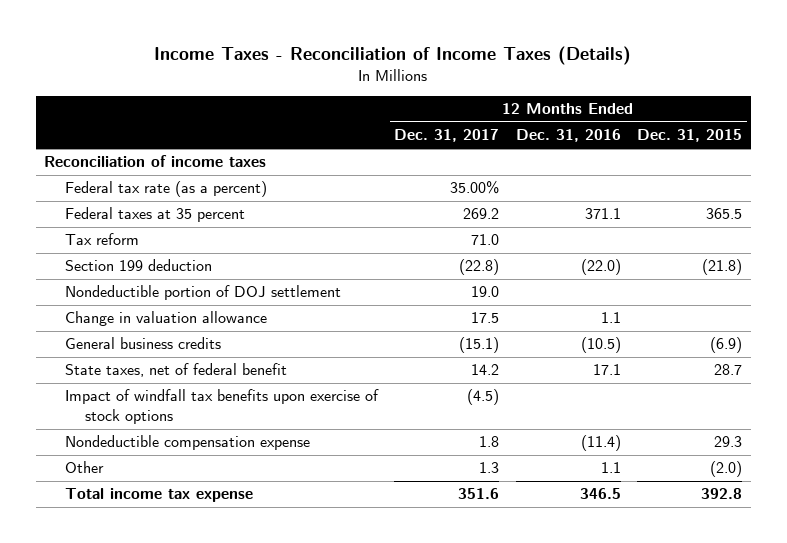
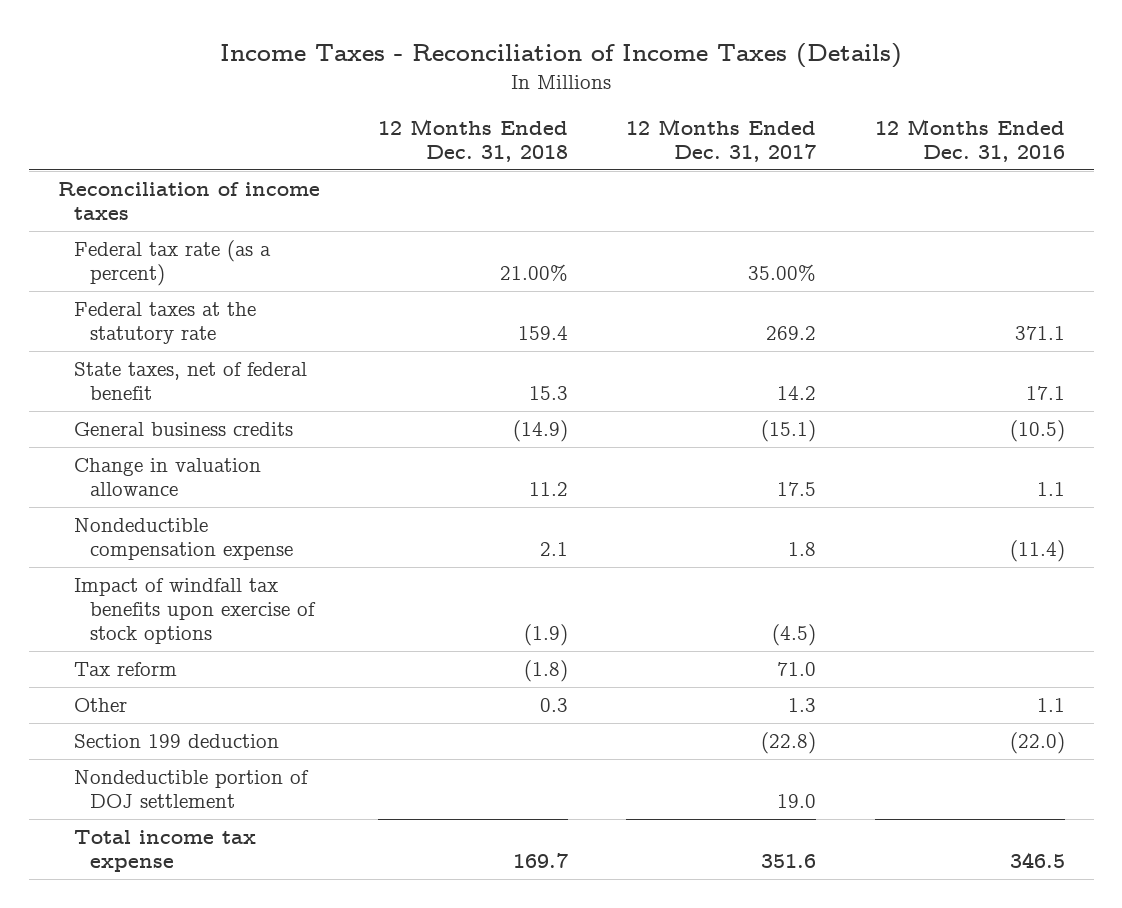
[637,129,743,143] Dec. 31, 2015 -> none
none -> [378,119,569,163] 12 Months Ended Dec. 31, 2018
[64,207,245,223] Federal taxes at 35 percent -> [73,302,256,345] Federal taxes at the statutory rate
[64,337,221,350] General business credits -> [73,422,293,437] General business credits
[64,311,267,327] Change in valuation allowance -> [73,458,261,497] Change in valuation allowance
[64,389,379,425] Impact of windfall tax benefits upon exercise of stock options -> [73,578,316,645] Impact of windfall tax benefits upon exercise of stock options
[64,233,139,246] Tax reform -> [73,662,177,677] Tax reform
[64,259,212,272] Section 199 deduction -> [73,734,279,749] Section 199 deduction
[64,285,341,301] Nondeductible portion of DOJ settlement -> [73,770,309,809] Nondeductible portion of DOJ settlement

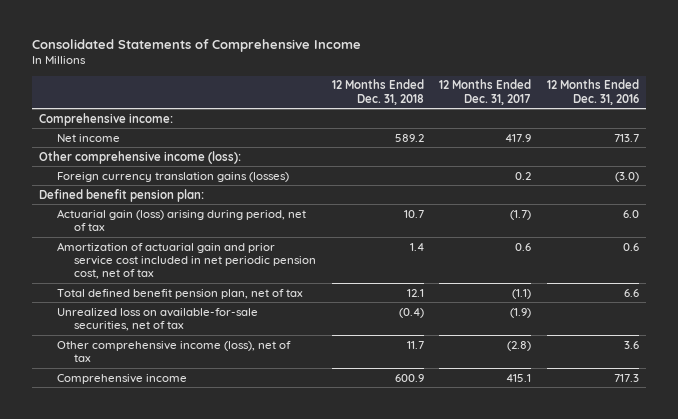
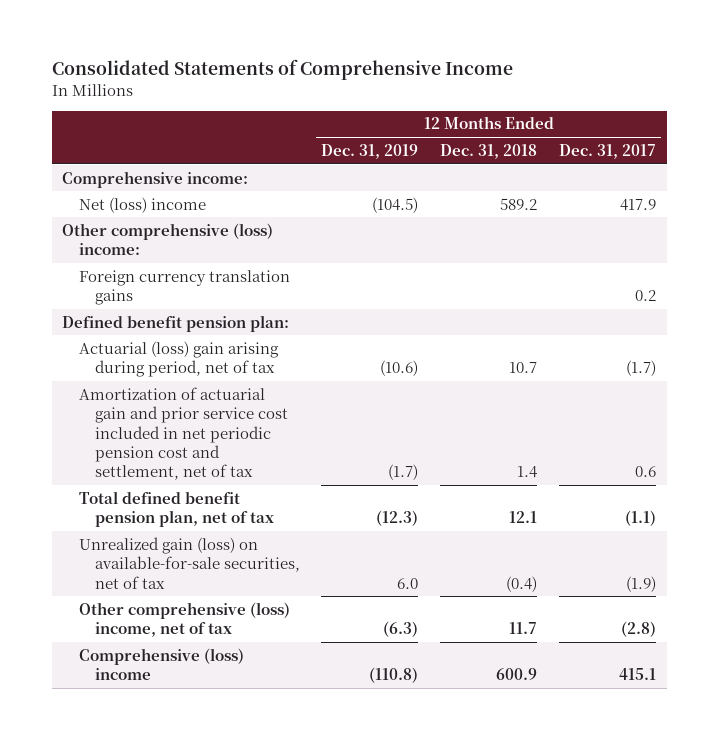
[546,79,639,105] 12 Months Ended Dec. 31, 2016 -> none
none -> [321,143,419,159] Dec. 31, 2019
[56,133,120,142] Net income -> [78,196,206,213] Net (loss) income
[39,150,242,164] Other comprehensive income (loss): -> [62,222,274,256] Other comprehensive (loss) income:
[56,171,289,182] Foreign currency translation gains (losses) -> [78,269,290,306] Foreign currency translation gains
[56,208,306,231] Actuarial gain (loss) arising during period, net of tax -> [78,340,279,378] Actuarial (loss) gain arising during period, net of tax
[56,241,317,280] Amortization of actuarial gain and prior service cost included in net periodic pension cost, net of tax -> [78,386,288,481] Amortization of actuarial gain and prior service cost included in net periodic pension cost and settlement, net of tax
[56,307,258,331] Unrealized loss on available-for-sale securities, net of tax -> [78,536,300,589] Unrealized gain (loss) on available-for-sale securities, net of tax
[56,340,291,362] Other comprehensive income (loss), net of tax -> [78,601,290,638] Other comprehensive (loss) income, net of tax
[56,373,187,384] Comprehensive income -> [78,647,244,681] Comprehensive (loss) income

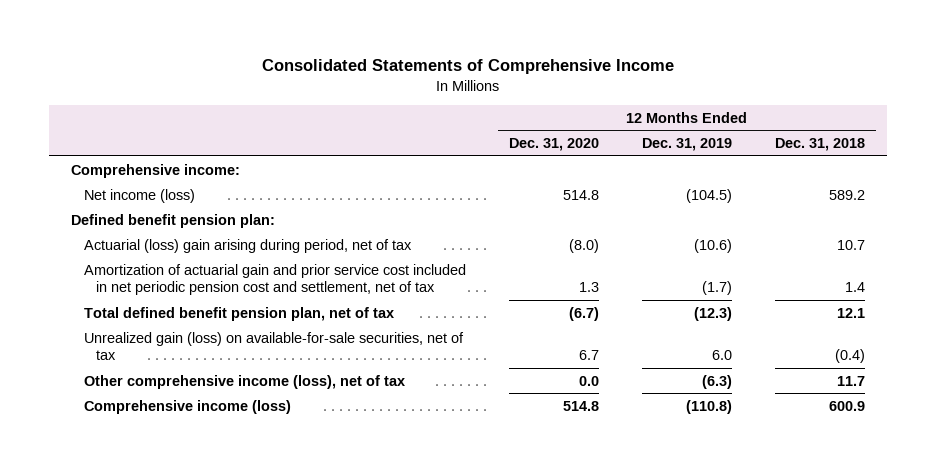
[558,143,656,159] Dec. 31, 2017 -> none
none -> [508,138,599,152] Dec. 31, 2020
[62,222,274,256] Other comprehensive (loss) income: -> none
[78,269,290,306] Foreign currency translation gains -> none
[78,196,206,213] Net (loss) income -> [83,188,195,203] Net income (loss)
[78,601,290,638] Other comprehensive (loss) income, net of tax -> [83,374,405,389] Other comprehensive income (loss), net of tax
[78,647,244,681] Comprehensive (loss) income -> [83,399,291,414] Comprehensive income (loss)

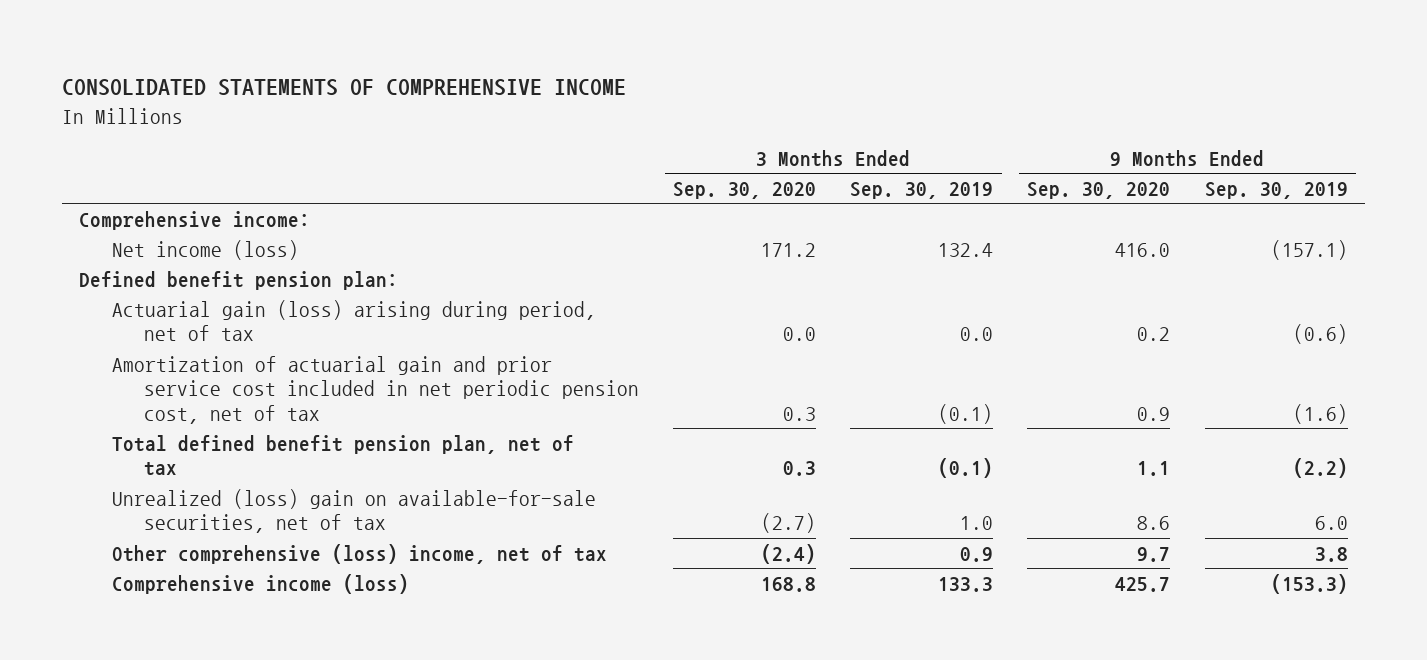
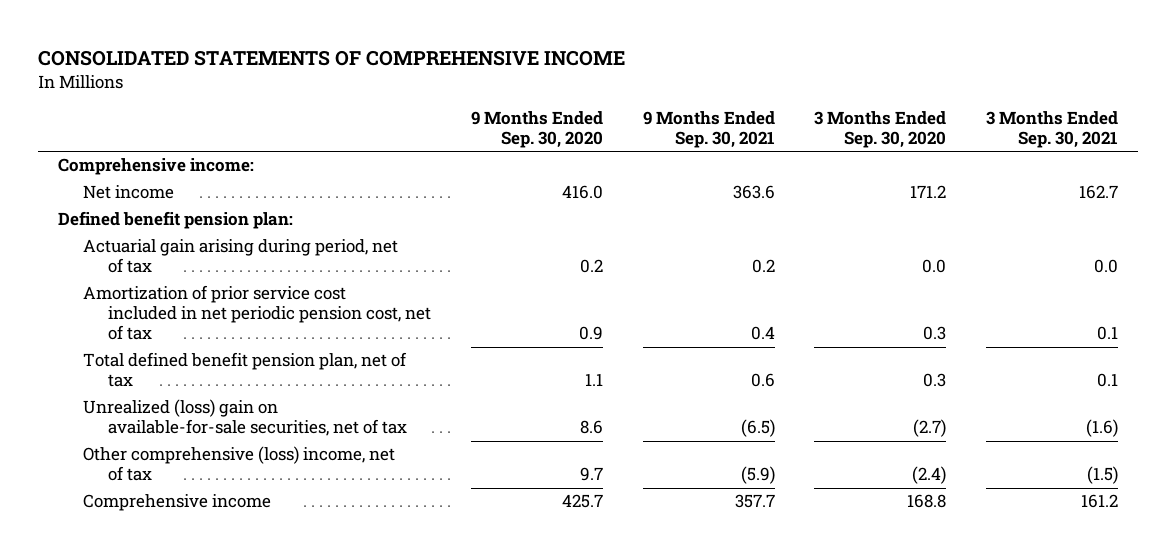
[850,182,994,200] Sep. 30, 2019 -> none
[1204,182,1348,200] Sep. 30, 2019 -> none
none -> [642,110,775,148] 9 Months Ended Sep. 30, 2021
none -> [986,110,1119,148] 3 Months Ended Sep. 30, 2021
[111,239,299,260] Net income (loss) -> [83,185,175,200] Net income
[111,299,596,342] Actuarial gain (loss) arising during period, net of tax -> [83,239,399,274] Actuarial gain arising during period, net of tax
[111,355,640,424] Amortization of actuarial gain and prior service cost included in net periodic pension cost, net of tax -> [83,285,432,341] Amortization of prior service cost included in net periodic pension cost, net of tax
[111,573,409,594] Comprehensive income (loss) -> [83,494,272,512] Comprehensive income

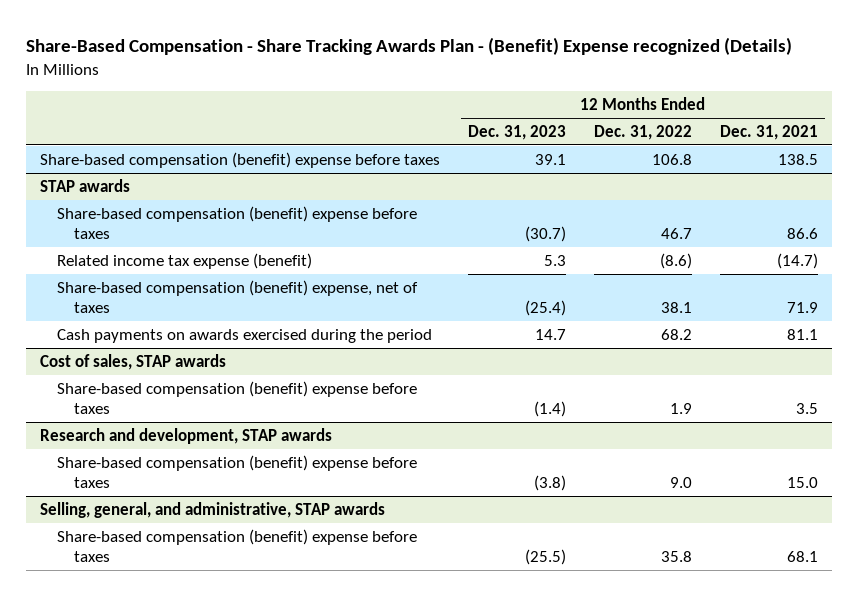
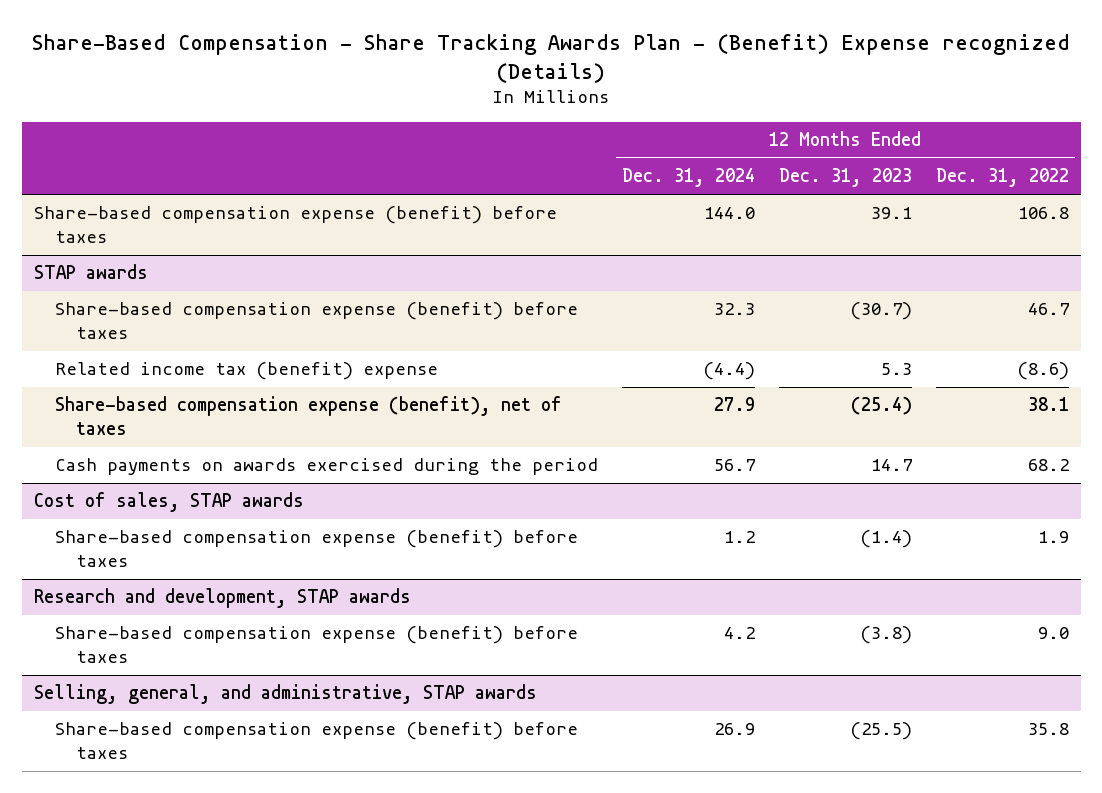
[719,124,818,140] Dec. 31, 2021 -> none
none -> [621,168,755,188] Dec. 31, 2024
[40,151,441,168] Share-based compensation (benefit) expense before taxes -> [33,206,557,244] Share-based compensation expense (benefit) before taxes
[57,205,418,239] Share-based compensation (benefit) expense before taxes -> [54,302,578,340] Share-based compensation expense (benefit) before taxes
[57,252,313,269] Related income tax expense (benefit) -> [54,362,438,381] Related income tax (benefit) expense
[57,279,419,313] Share-based compensation (benefit) expense, net of taxes -> [54,396,562,436] Share-based compensation expense (benefit), net of taxes
[57,380,418,414] Share-based compensation (benefit) expense before taxes -> [54,530,578,568] Share-based compensation expense (benefit) before taxes
[57,454,418,488] Share-based compensation (benefit) expense before taxes -> [54,626,578,664] Share-based compensation expense (benefit) before taxes
[57,528,418,562] Share-based compensation (benefit) expense before taxes -> [54,722,578,760] Share-based compensation expense (benefit) before taxes

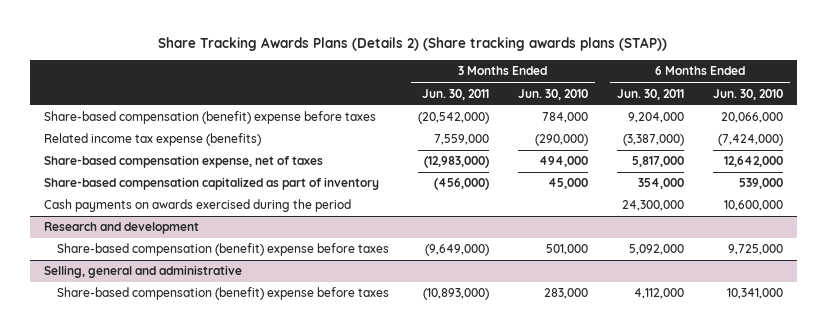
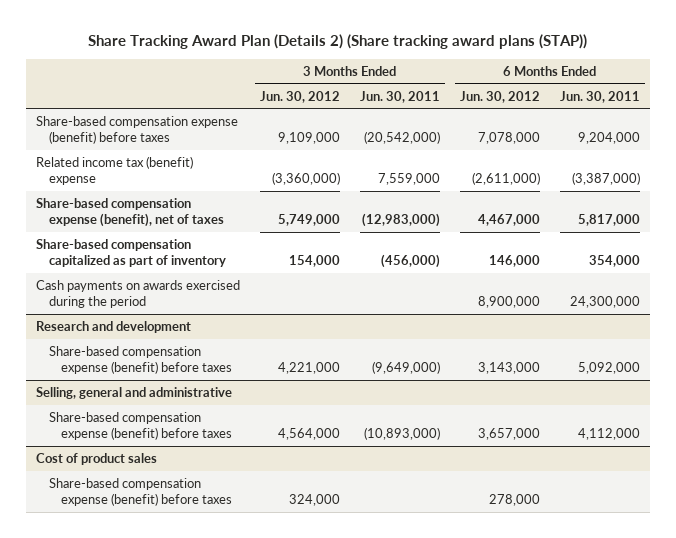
[158,37,668,52] Share Tracking Awards Plans (Details 2) (Share tracking awards plans (STAP)) -> [88,34,588,50] Share Tracking Award Plan (Details 2) (Share tracking award plans (STAP))
[518,88,589,100] Jun. 30, 2010 -> none
[712,88,783,100] Jun. 30, 2010 -> none
none -> [260,90,341,103] Jun. 30, 2012
none -> [460,90,541,103] Jun. 30, 2012
[44,111,377,125] Share-based compensation (benefit) expense before taxes -> [36,115,239,145] Share-based compensation expense (benefit) before taxes
[44,133,262,147] Related income tax expense (benefits) -> [36,155,194,186] Related income tax (benefit) expense
[44,155,324,169] Share-based compensation expense, net of taxes -> [36,197,224,228] Share-based compensation expense (benefit), net of taxes
[57,243,390,257] Share-based compensation (benefit) expense before taxes -> [48,345,233,375] Share-based compensation expense (benefit) before taxes
[57,287,390,301] Share-based compensation (benefit) expense before taxes -> [48,411,233,441] Share-based compensation expense (benefit) before taxes
none -> [36,452,158,465] Cost of product sales
none -> [48,477,233,507] Share-based compensation expense (benefit) before taxes

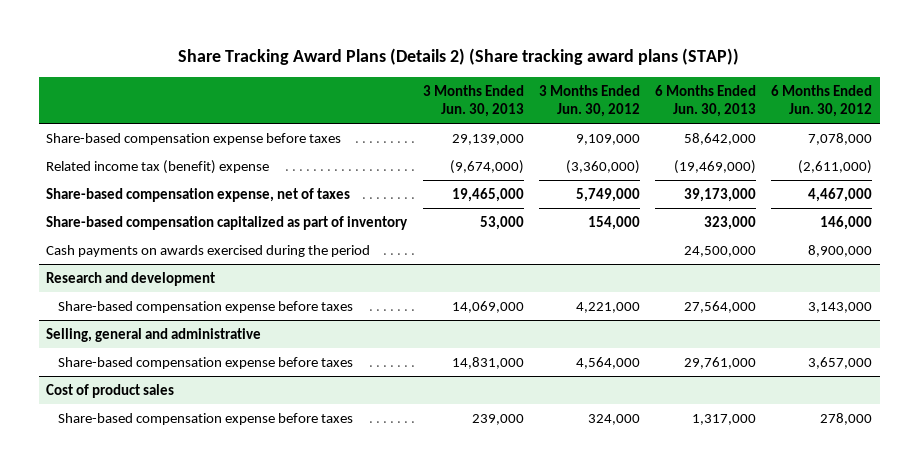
[88,34,588,50] Share Tracking Award Plan (Details 2) (Share tracking award plans (STAP)) -> [178,47,740,65] Share Tracking Award Plans (Details 2) (Share tracking award plans (STAP))
[360,90,441,103] Jun. 30, 2011 -> none
[559,90,640,103] Jun. 30, 2011 -> none
none -> [422,84,524,118] 3 Months Ended Jun. 30, 2013
none -> [655,84,757,118] 6 Months Ended Jun. 30, 2013
[36,115,239,145] Share-based compensation expense (benefit) before taxes -> [46,132,342,145] Share-based compensation expense before taxes
[36,197,224,228] Share-based compensation expense (benefit), net of taxes -> [46,187,351,202] Share-based compensation expense, net of taxes
[48,345,233,375] Share-based compensation expense (benefit) before taxes -> [57,300,353,313] Share-based compensation expense before taxes
[48,411,233,441] Share-based compensation expense (benefit) before taxes -> [57,356,353,369] Share-based compensation expense before taxes
[48,477,233,507] Share-based compensation expense (benefit) before taxes -> [57,412,353,425] Share-based compensation expense before taxes

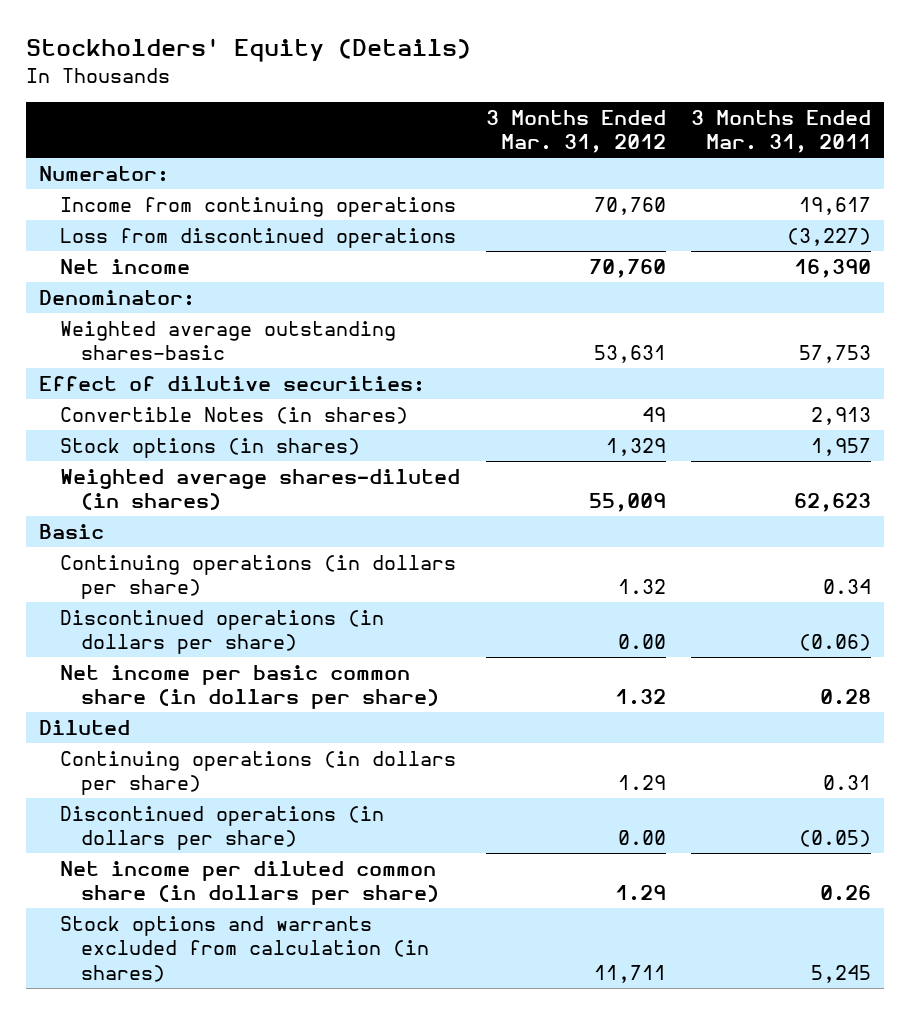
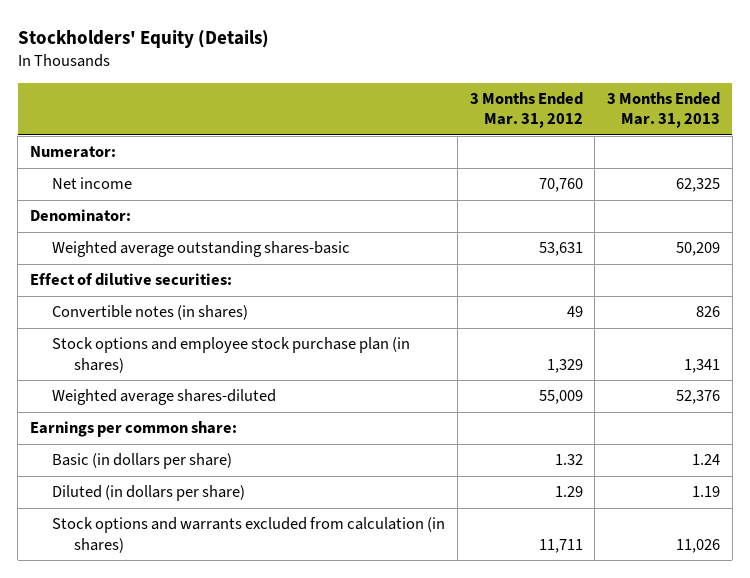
[691,109,872,154] 3 Months Ended Mar. 31, 2011 -> none
none -> [607,92,721,129] 3 Months Ended Mar. 31, 2013
[59,196,456,217] Income from continuing operations -> none
[59,227,456,248] Loss from discontinued operations -> none
[38,523,104,539] Basic -> none
[59,554,456,600] Continuing operations (in dollars per share) -> none
[59,609,384,655] Discontinued operations (in dollars per share) -> none
[38,719,130,735] Diluted -> none
[59,750,456,796] Continuing operations (in dollars per share) -> none
[59,805,384,851] Discontinued operations (in dollars per share) -> none
[59,406,408,424] Convertible Notes (in shares) -> [52,305,249,321] Convertible notes (in shares)
[59,437,360,458] Stock options (in shares) -> [52,337,411,373] Stock options and employee stock purchase plan (in shares)
[59,468,460,511] Weighted average shares-diluted (in shares) -> [52,389,277,406] Weighted average shares-diluted
none -> [30,421,238,438] Earnings per common share:
[59,664,440,710] Net income per basic common share (in dollars per share) -> [52,453,233,470] Basic (in dollars per share)
[59,860,440,906] Net income per diluted common share (in dollars per share) -> [52,485,246,502] Diluted (in dollars per share)

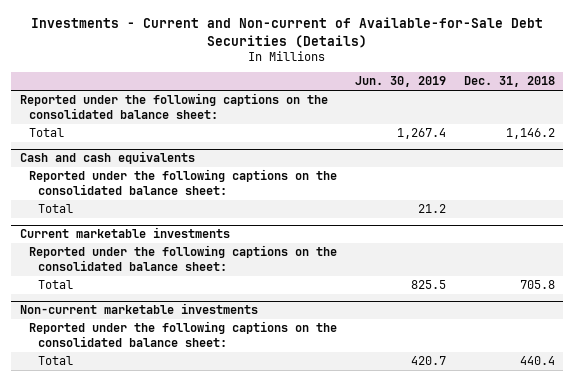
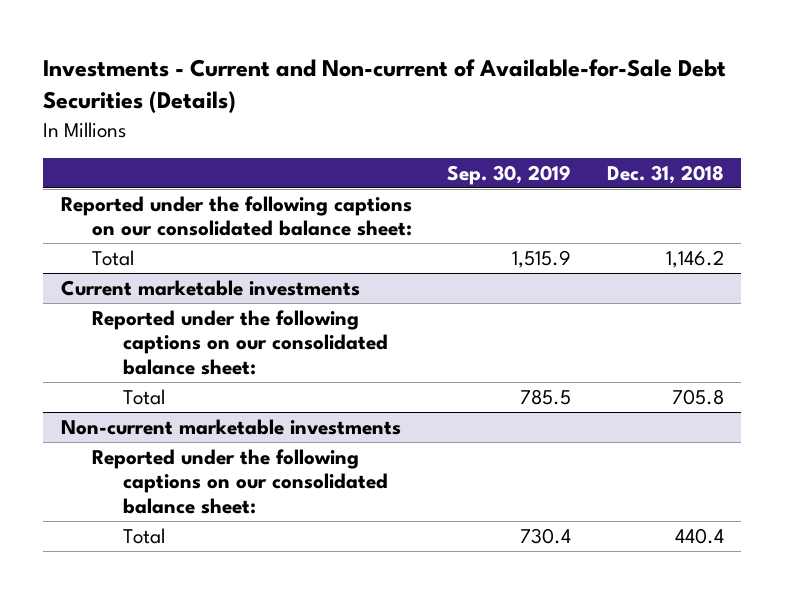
[354,76,446,88] Jun. 30, 2019 -> none
none -> [447,164,572,185] Sep. 30, 2019
[19,93,328,119] Reported under the following captions on the consolidated balance sheet: -> [60,195,412,237] Reported under the following captions on our consolidated balance sheet:
[19,151,195,165] Cash and cash equivalents -> none
[28,169,337,195] Reported under the following captions on the consolidated balance sheet: -> none
[37,204,73,214] Total -> none
[28,245,337,271] Reported under the following captions on the consolidated balance sheet: -> [91,309,389,375] Reported under the following captions on our consolidated balance sheet:
[28,321,337,347] Reported under the following captions on the consolidated balance sheet: -> [91,448,389,514] Reported under the following captions on our consolidated balance sheet:

